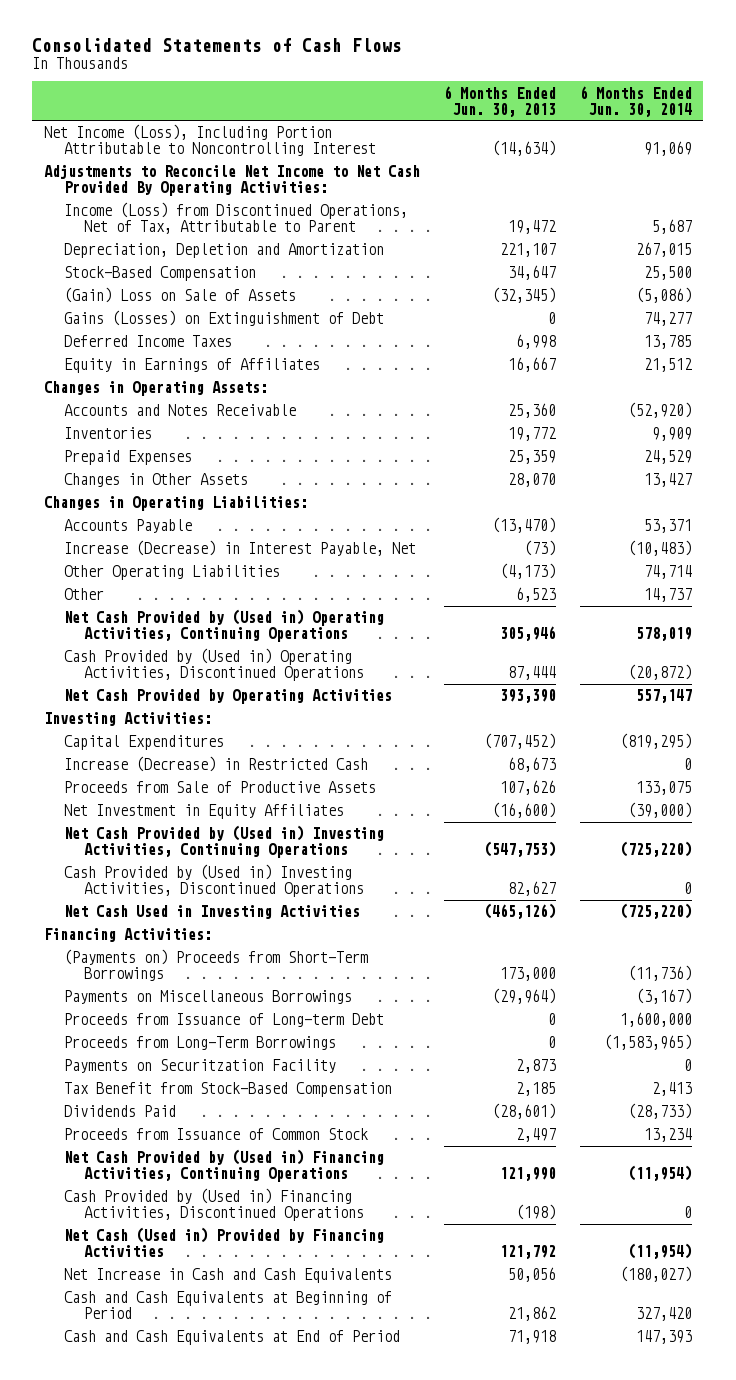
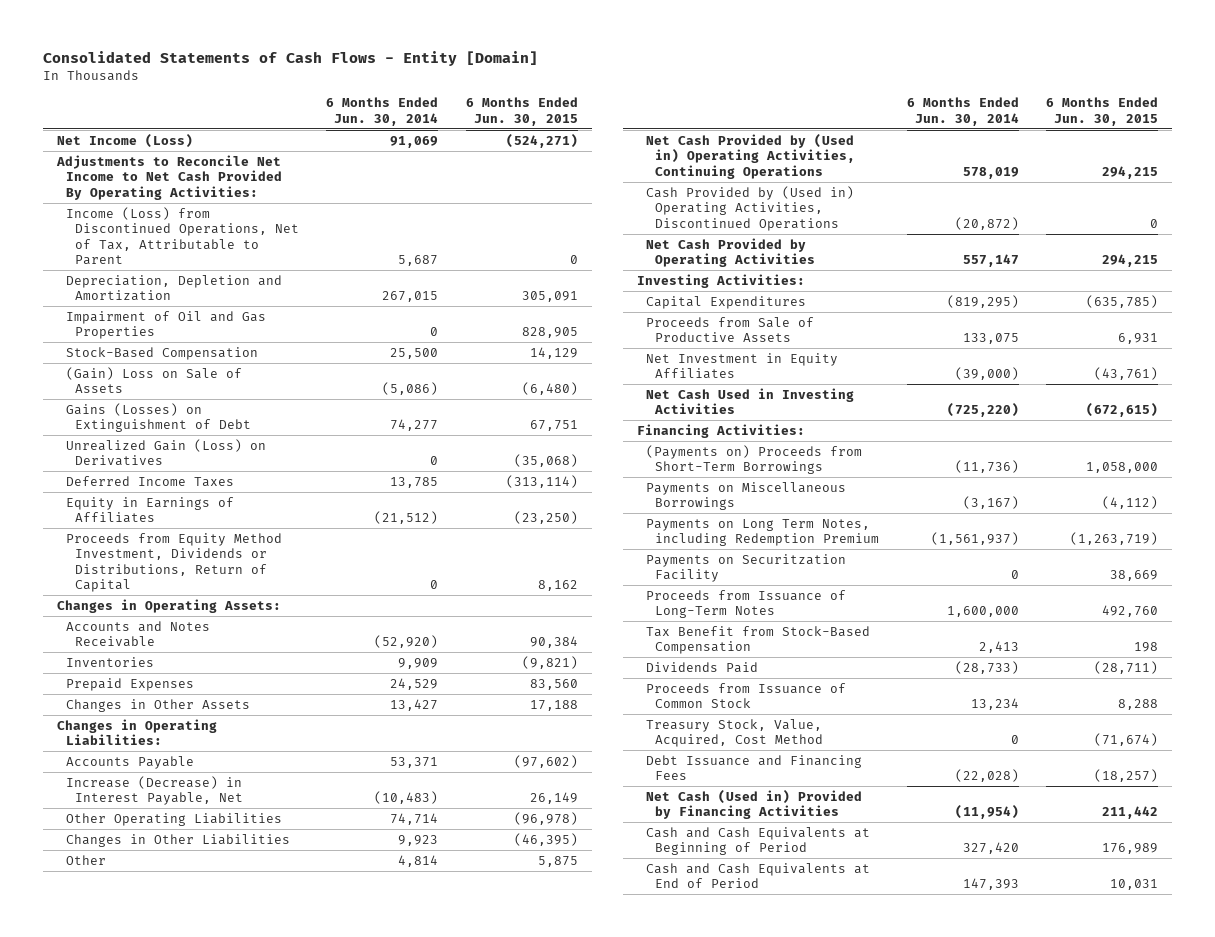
[32,37,403,52] Consolidated Statements of Cash Flows -> [42,50,538,66] Consolidated Statements of Cash Flows - Entity [Domain]
[443,85,556,117] 6 Months Ended Jun. 30, 2013 -> none
none -> [465,97,578,126] 6 Months Ended Jun. 30, 2015
[44,124,377,157] Net Income (Loss), Including Portion Attributable to Noncontrolling Interest -> [56,133,193,148] Net Income (Loss)
none -> [65,310,266,340] Impairment of Oil and Gas Properties
none -> [65,438,266,467] Unrealized Gain (Loss) on Derivatives
[643,358,692,373] 21,512 -> [374,511,439,525] (21,512)
none -> [65,532,282,593] Proceeds from Equity Method Investment, Dividends or Distributions, Return of Capital
none -> [65,833,290,847] Changes in Other Liabilities
[643,588,692,603] 14,737 -> [398,854,439,867] 4,814
[64,756,369,773] Increase (Decrease) in Restricted Cash -> none
[64,825,385,859] Net Cash Provided by (Used in) Investing Activities, Continuing Operations -> none
[64,864,364,898] Cash Provided by (Used in) Investing Activities, Discontinued Operations -> none
[64,1013,385,1028] Proceeds from Issuance of Long-term Debt -> none
[64,1036,337,1051] Proceeds from Long-Term Borrowings -> none
none -> [646,518,880,547] Payments on Long Term Notes, including Redemption Premium
none -> [646,589,847,619] Proceeds from Issuance of Long-Term Notes
[64,1149,385,1183] Net Cash Provided by (Used in) Financing Activities, Continuing Operations -> none
[64,1188,364,1222] Cash Provided by (Used in) Financing Activities, Discontinued Operations -> none
none -> [646,718,824,748] Treasury Stock, Value, Acquired, Cost Method
none -> [646,754,863,781] Debt Issuance and Financing Fees
[64,1268,393,1284] Net Increase in Cash and Cash Equivalents -> none

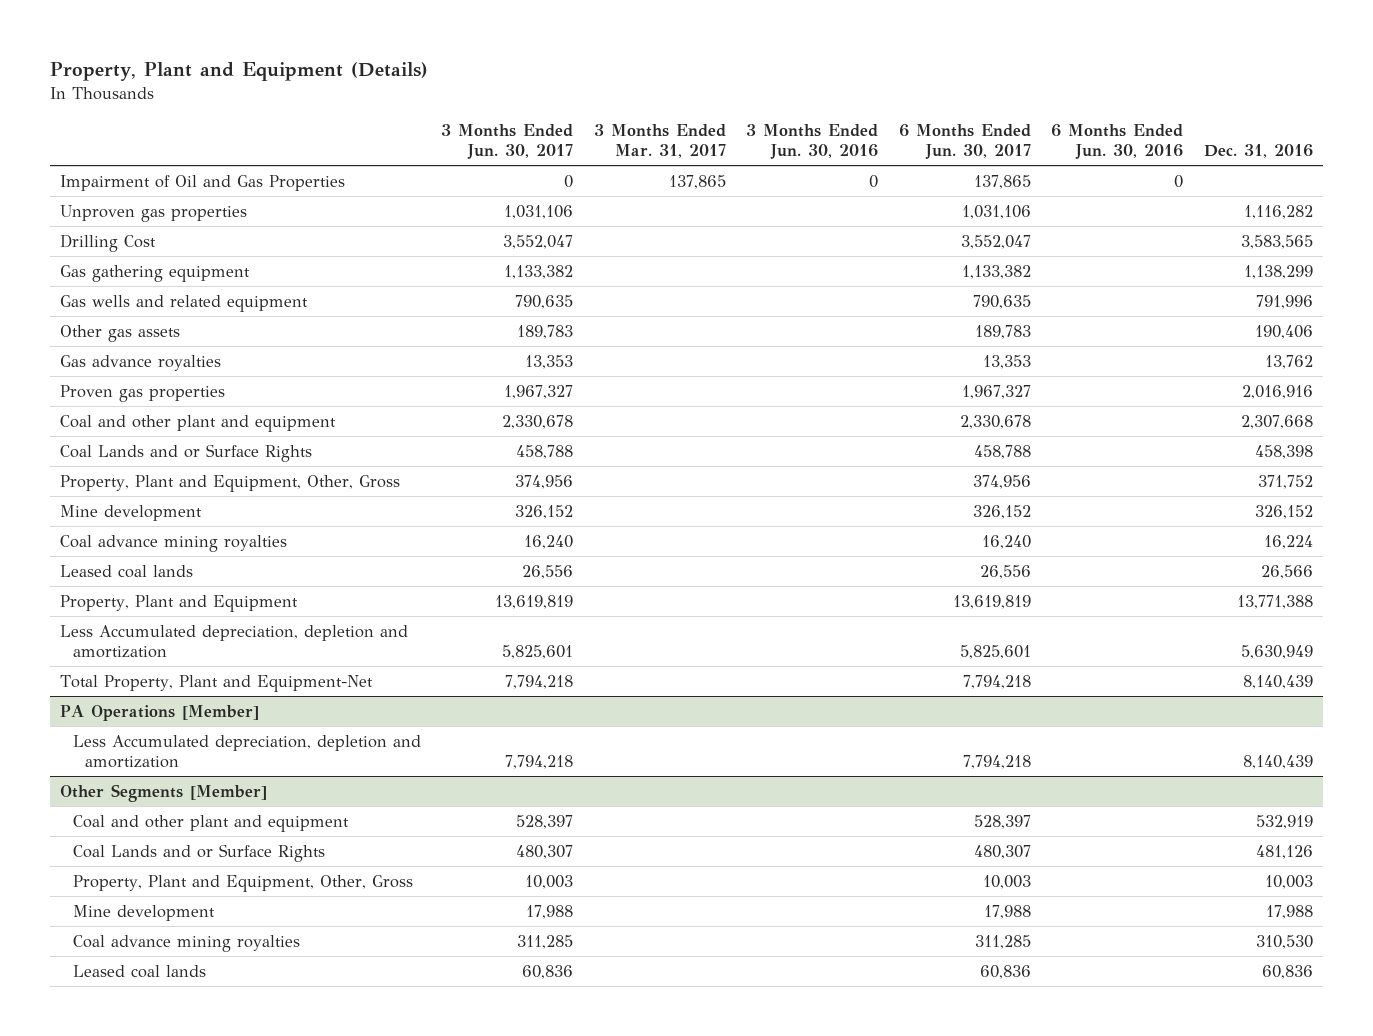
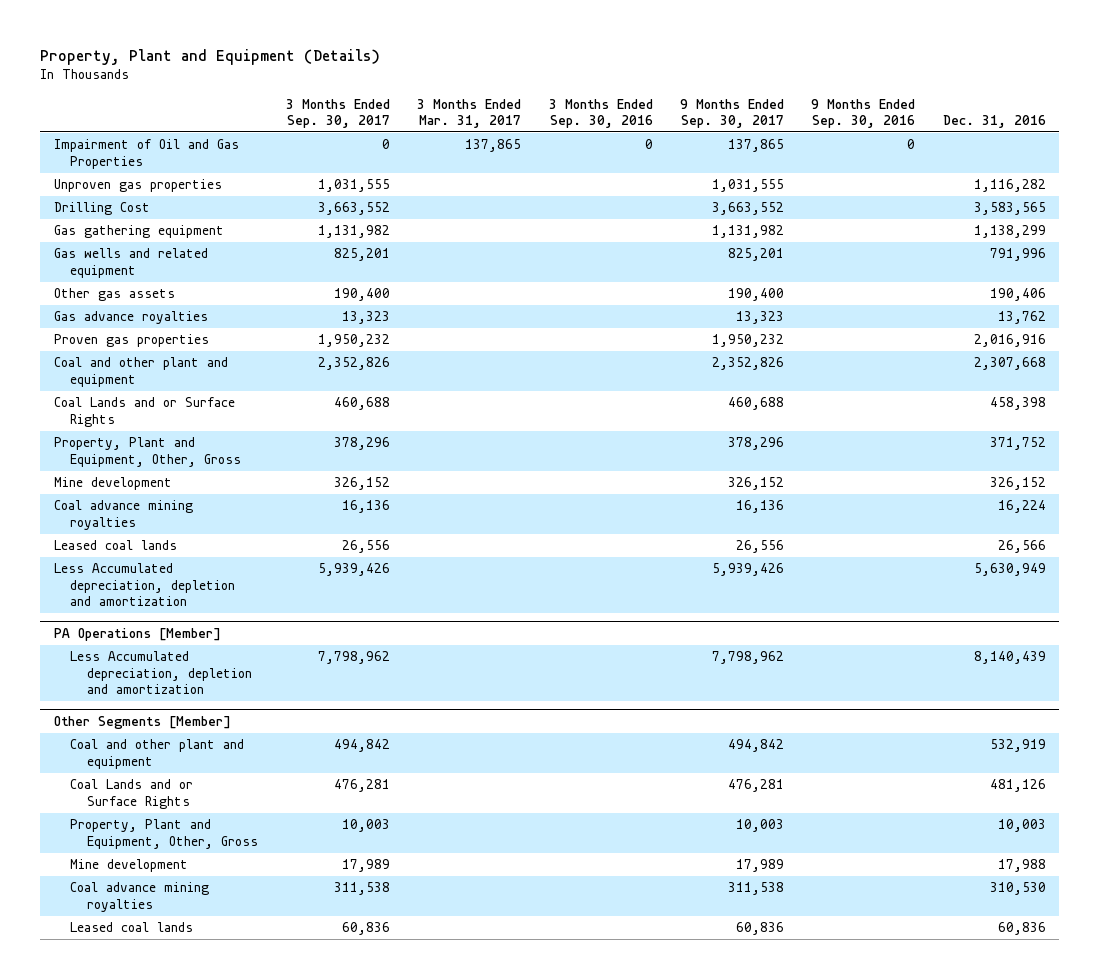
[441,124,574,160] 3 Months Ended Jun. 30, 2017 -> none
[746,124,879,160] 3 Months Ended Jun. 30, 2016 -> none
[898,124,1031,160] 6 Months Ended Jun. 30, 2017 -> none
[1051,124,1184,160] 6 Months Ended Jun. 30, 2016 -> none
none -> [285,98,390,128] 3 Months Ended Sep. 30, 2017
none -> [548,98,653,128] 3 Months Ended Sep. 30, 2016
none -> [679,98,784,128] 9 Months Ended Sep. 30, 2017
none -> [811,98,916,128] 9 Months Ended Sep. 30, 2016
[60,594,299,612] Property, Plant and Equipment -> none
[60,674,374,692] Total Property, Plant and Equipment-Net -> none

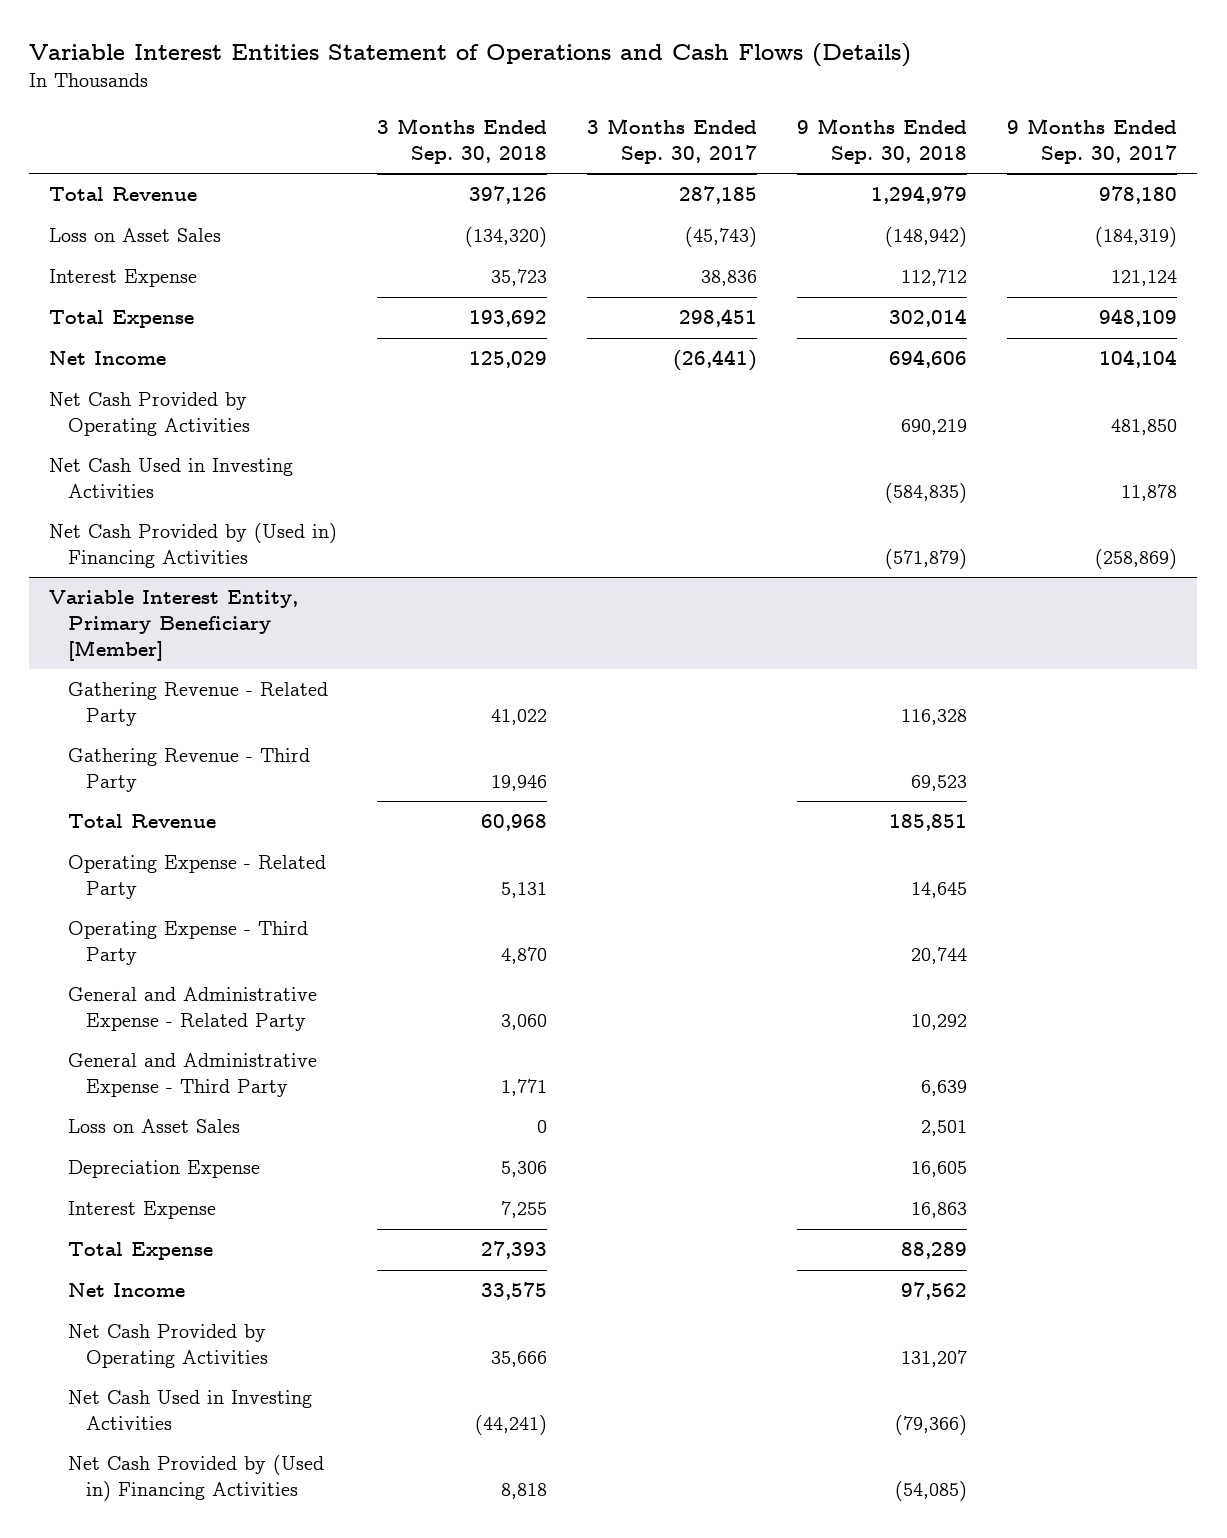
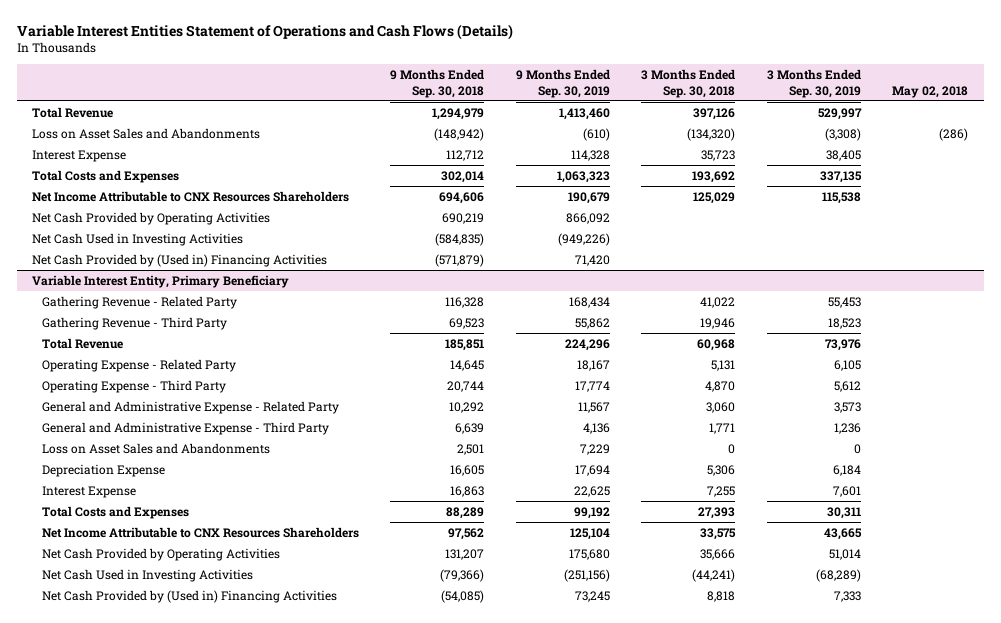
[587,118,758,165] 3 Months Ended Sep. 30, 2017 -> none
[1007,118,1178,165] 9 Months Ended Sep. 30, 2017 -> none
none -> [515,68,610,98] 9 Months Ended Sep. 30, 2019
none -> [766,68,861,98] 3 Months Ended Sep. 30, 2019
none -> [892,85,969,98] May 02, 2018
[49,228,222,243] Loss on Asset Sales -> [32,127,261,139] Loss on Asset Sales and Abandonments
[49,310,195,329] Total Expense -> [32,169,180,183] Total Costs and Expenses
[49,351,167,366] Net Income -> [32,190,350,202] Net Income Attributable to CNX Resources Shareholders
[49,590,299,661] Variable Interest Entity, Primary Beneficiary [Member] -> [32,274,290,288] Variable Interest Entity, Primary Beneficiary
[67,1119,240,1134] Loss on Asset Sales -> [41,442,270,454] Loss on Asset Sales and Abandonments
[67,1242,213,1261] Total Expense -> [41,505,189,519] Total Costs and Expenses
[67,1283,185,1298] Net Income -> [41,526,359,538] Net Income Attributable to CNX Resources Shareholders

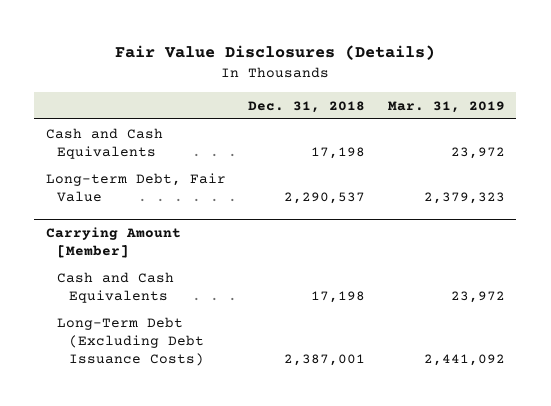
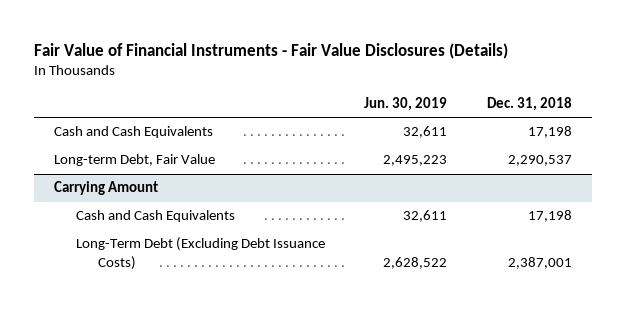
[115,45,436,61] Fair Value Disclosures (Details) -> [33,43,508,60] Fair Value of Financial Instruments - Fair Value Disclosures (Details)
[387,100,505,113] Mar. 31, 2019 -> none
none -> [364,97,448,112] Jun. 30, 2019
[45,226,181,259] Carrying Amount [Member] -> [53,181,158,196] Carrying Amount

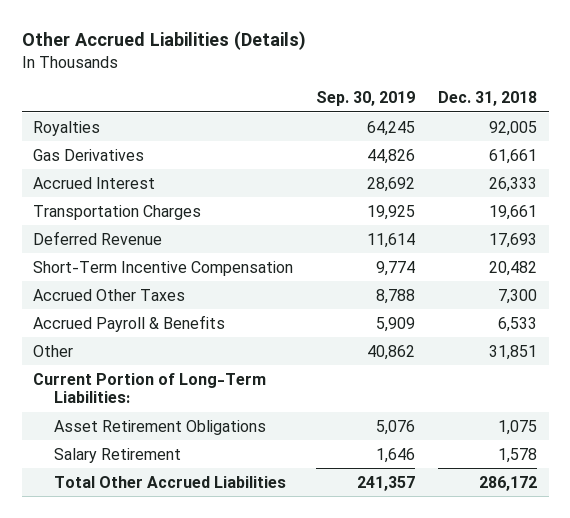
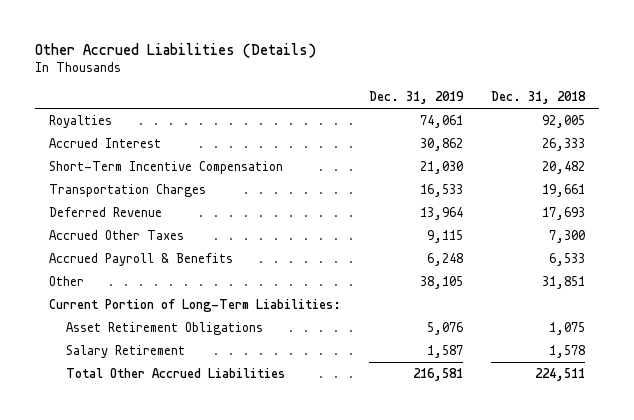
[316,91,416,107] Sep. 30, 2019 -> none
none -> [368,90,464,104] Dec. 31, 2019
[33,148,145,161] Gas Derivatives -> none
[33,260,294,276] Short-Term Incentive Compensation -> [49,161,284,175] Short-Term Incentive Compensation
[479,475,538,491] 286,172 -> [534,368,585,382] 224,511

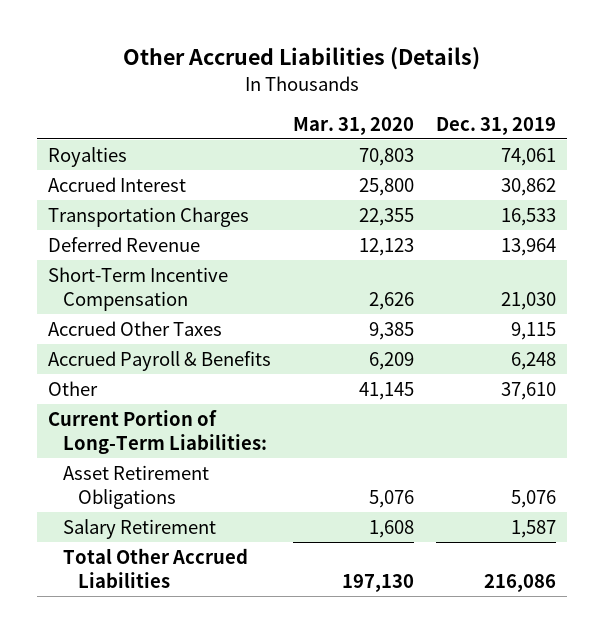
[490,90,586,104] Dec. 31, 2018 -> none
none -> [292,116,414,135] Mar. 31, 2020
[49,161,284,175] Short-Term Incentive Compensation -> [47,266,228,311] Short-Term Incentive Compensation
[419,276,463,290] 38,105 -> [500,381,556,400] 37,610
[412,368,463,382] 216,581 -> [483,573,556,592] 216,086

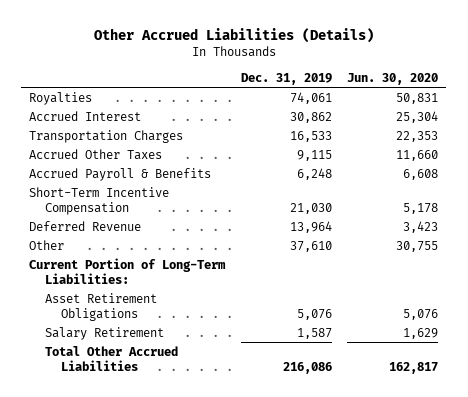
[292,116,414,135] Mar. 31, 2020 -> none
none -> [347,72,439,85] Jun. 30, 2020
[47,266,228,311] Short-Term Incentive Compensation -> [29,186,170,215] Short-Term Incentive Compensation
[47,236,200,252] Deferred Revenue -> [29,220,142,231] Deferred Revenue

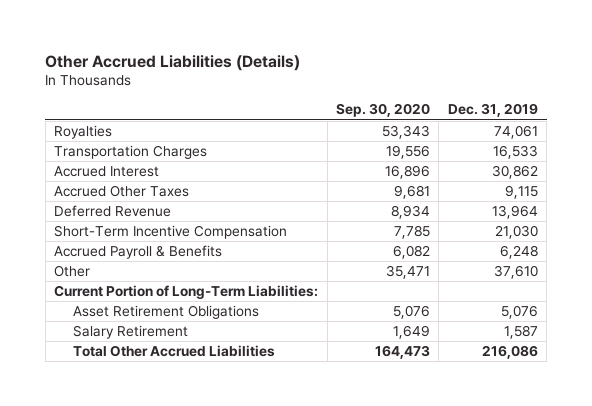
[347,72,439,85] Jun. 30, 2020 -> none
none -> [336,103,431,118] Sep. 30, 2020
[29,110,142,121] Accrued Interest -> [54,166,160,178] Accrued Interest
[29,186,170,215] Short-Term Incentive Compensation -> [54,225,288,240] Short-Term Incentive Compensation
[29,167,212,181] Accrued Payroll & Benefits -> [54,245,223,260] Accrued Payroll & Benefits

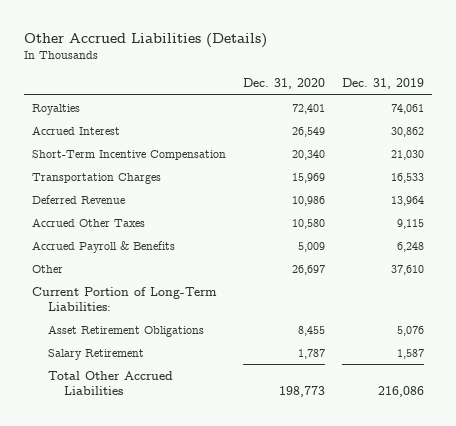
[336,103,431,118] Sep. 30, 2020 -> none
none -> [243,78,326,90] Dec. 31, 2020
[54,145,208,160] Transportation Charges -> [32,172,162,184] Transportation Charges
[54,205,172,218] Deferred Revenue -> [32,194,126,204] Deferred Revenue
[54,185,190,198] Accrued Other Taxes -> [32,217,146,227] Accrued Other Taxes

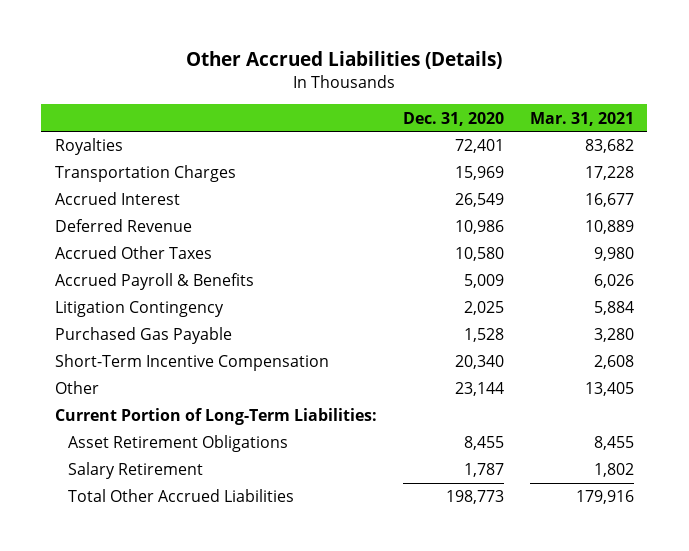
[342,78,425,90] Dec. 31, 2019 -> none
none -> [530,111,635,126] Mar. 31, 2021
[32,125,121,135] Accrued Interest -> [54,192,180,206] Accrued Interest
none -> [54,301,224,318] Litigation Contingency
none -> [54,327,232,345] Purchased Gas Payable
[32,149,227,160] Short-Term Incentive Compensation -> [54,354,329,372] Short-Term Incentive Compensation
[292,264,326,275] 26,697 -> [454,382,504,397] 23,144

